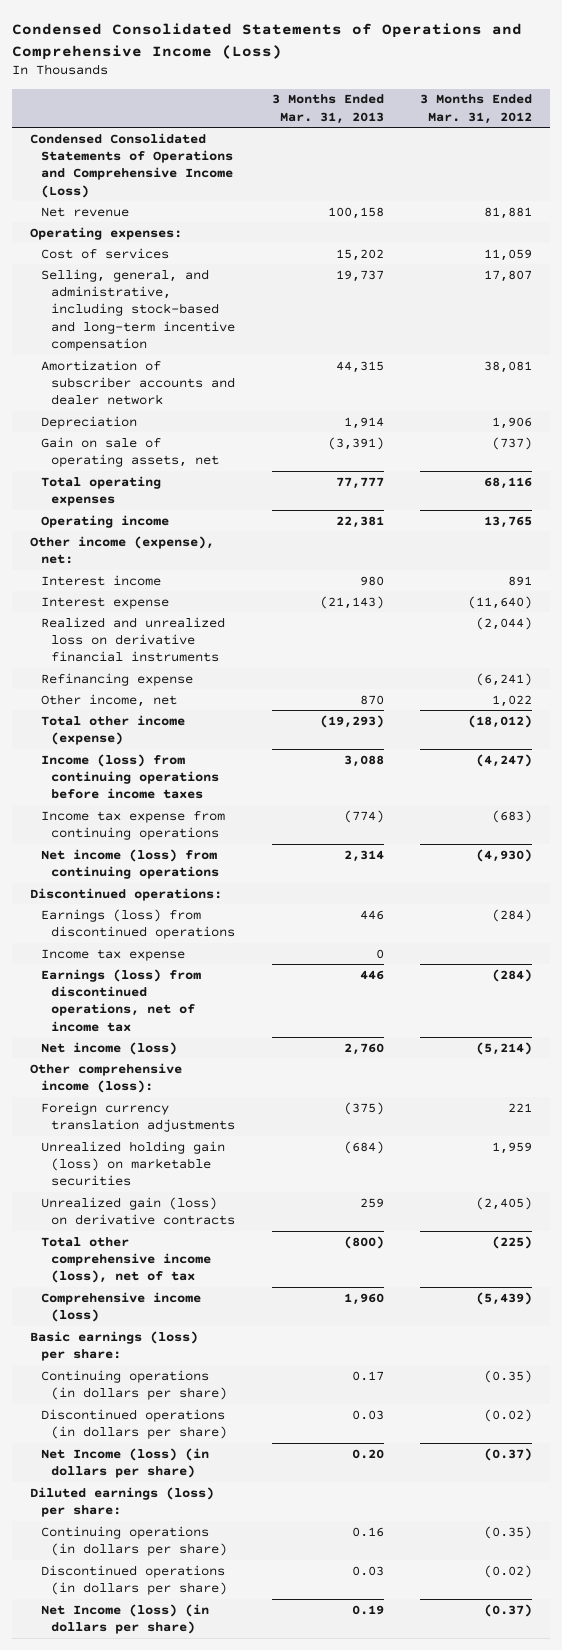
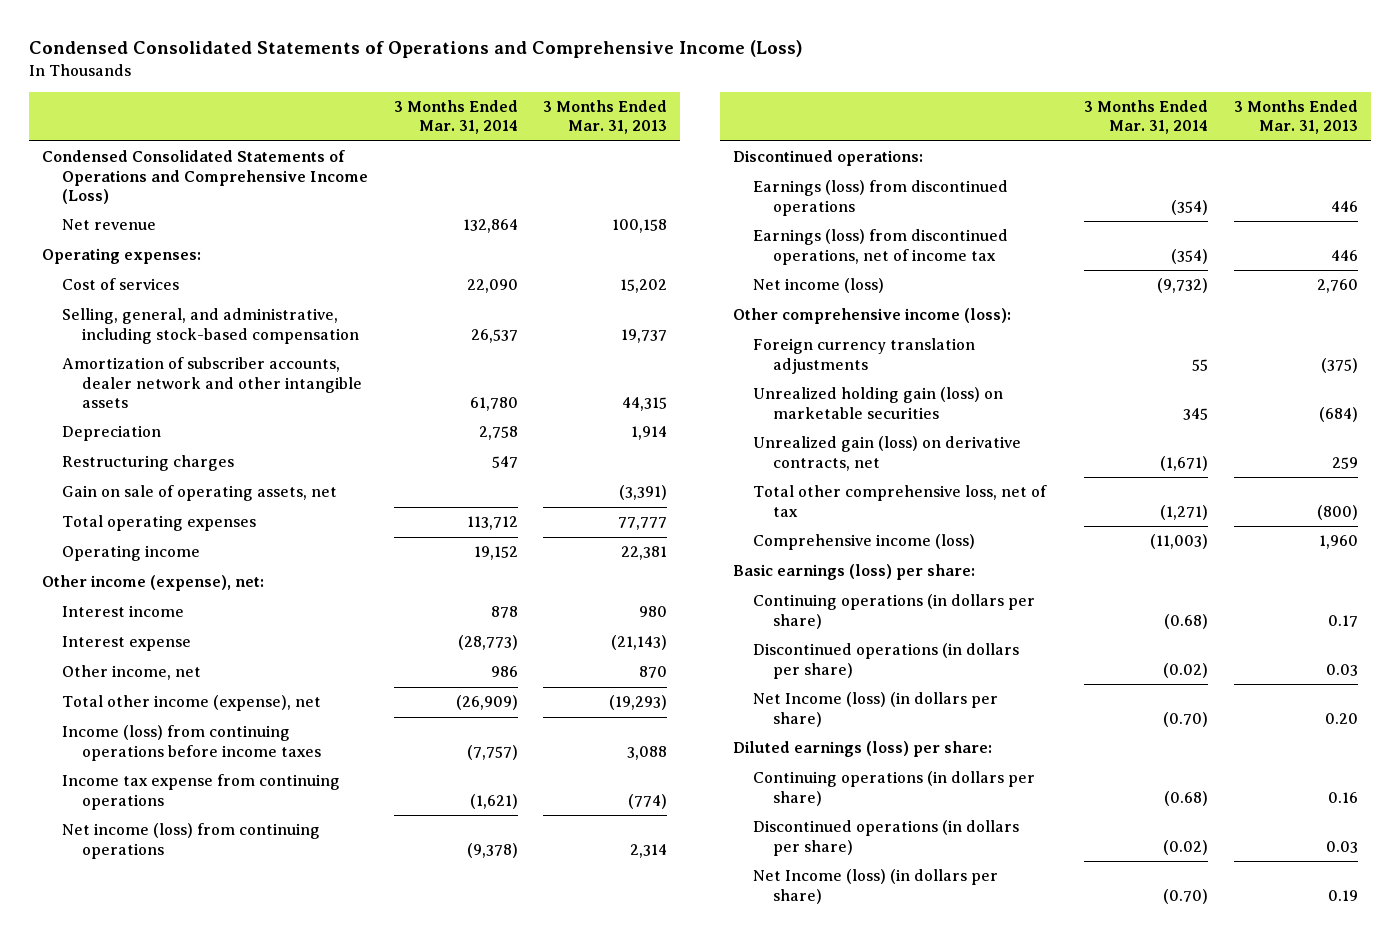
[419,94,532,124] 3 Months Ended Mar. 31, 2012 -> none
none -> [393,99,518,135] 3 Months Ended Mar. 31, 2014
[40,268,236,352] Selling, general, and administrative, including stock-based and long-term incentive compensation -> [62,308,360,344] Selling, general, and administrative, including stock-based compensation
[40,359,236,406] Amortization of subscriber accounts and dealer network -> [62,357,363,408] Amortization of subscriber accounts, dealer network and other intangible assets
none -> [62,455,235,472] Restructuring charges
[40,616,225,663] Realized and unrealized loss on derivative financial instruments -> none
[40,672,193,686] Refinancing expense -> none
[40,714,185,746] Total other income (expense) -> [62,695,322,712] Total other income (expense), net
[40,948,185,961] Income tax expense -> none
[40,1196,236,1226] Unrealized gain (loss) on derivative contracts -> [752,436,1021,471] Unrealized gain (loss) on derivative contracts, net
[40,1236,212,1284] Total other comprehensive income (loss), net of tax -> [752,485,1047,517] Total other comprehensive loss, net of tax

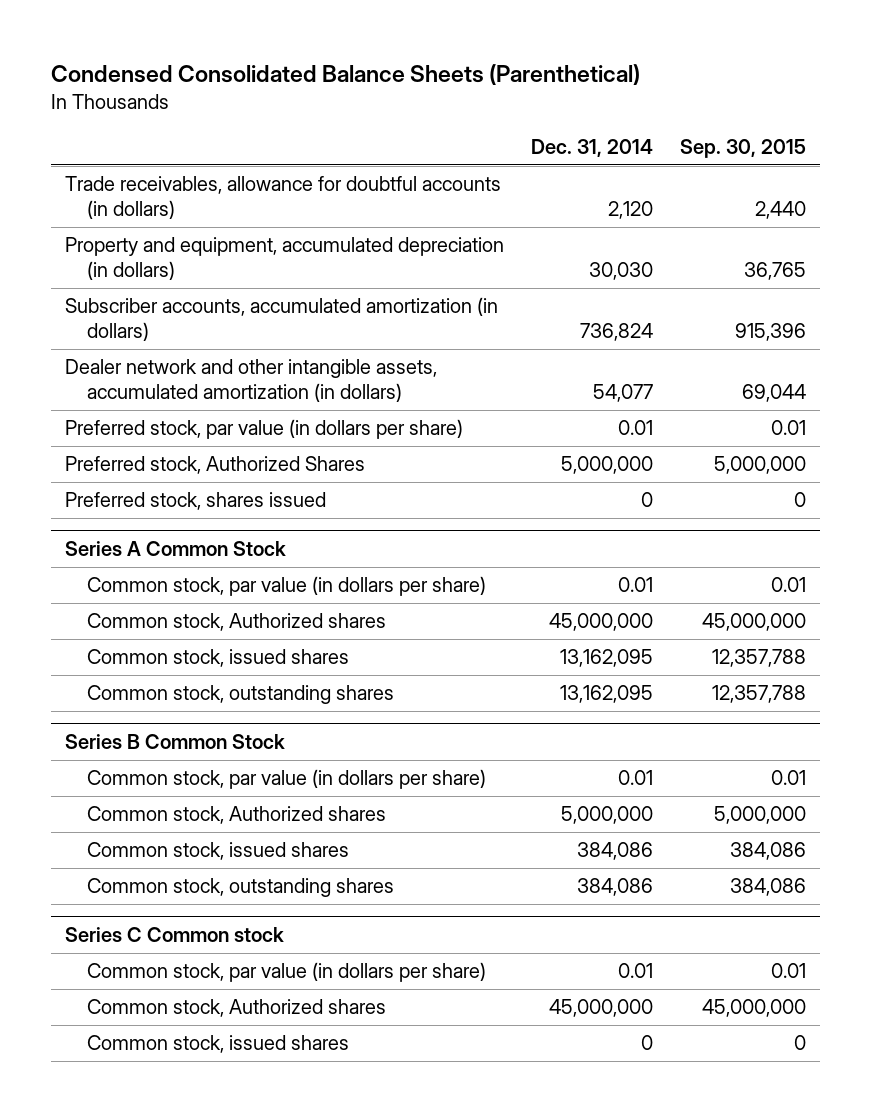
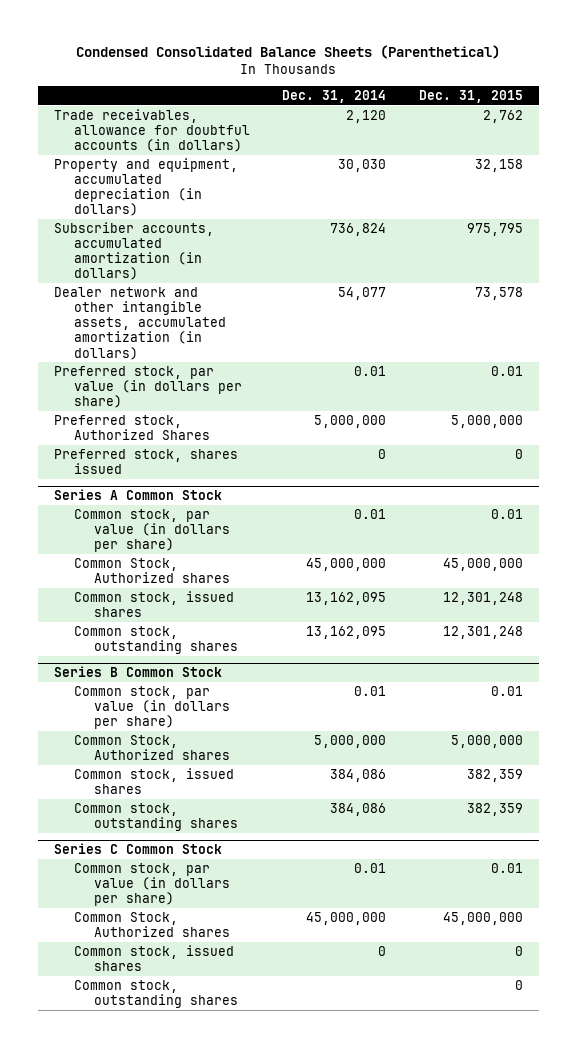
[680,139,807,159] Sep. 30, 2015 -> none
none -> [418,89,523,103] Dec. 31, 2015
[86,613,386,632] Common stock, Authorized shares -> [73,557,230,583] Common Stock, Authorized shares
[86,806,386,825] Common stock, Authorized shares -> [73,734,230,760] Common Stock, Authorized shares
[64,926,284,942] Series C Common stock -> [54,843,223,855] Series C Common Stock
[86,999,386,1018] Common stock, Authorized shares -> [73,911,230,937] Common Stock, Authorized shares
none -> [73,979,238,1008] Common stock, outstanding shares

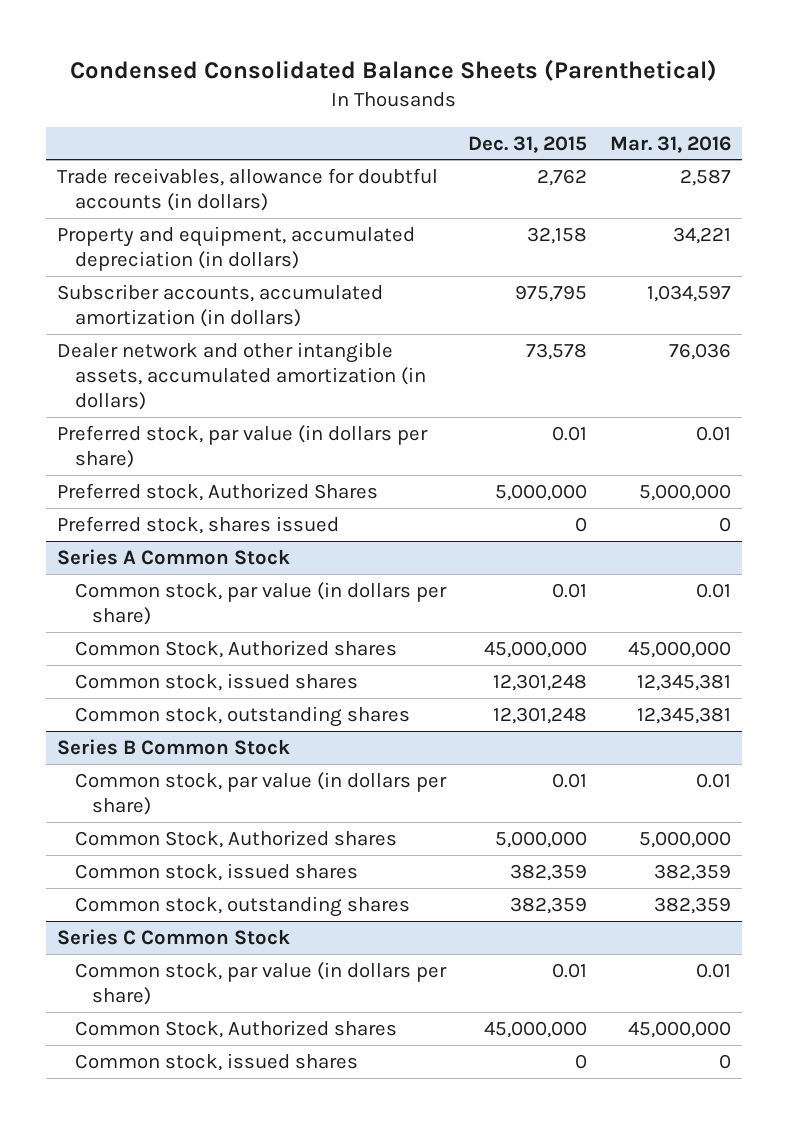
[282,89,387,103] Dec. 31, 2014 -> none
none -> [610,135,732,153] Mar. 31, 2016
[73,979,238,1008] Common stock, outstanding shares -> none

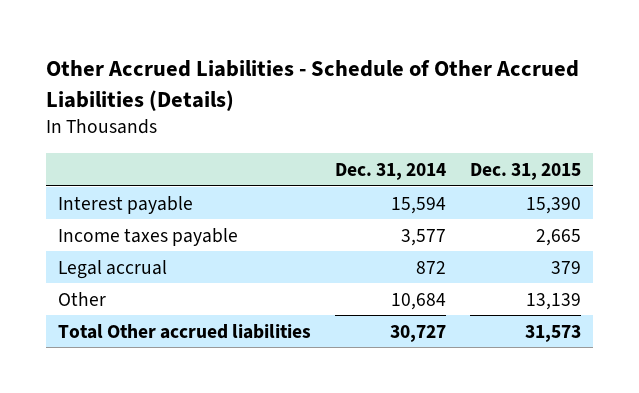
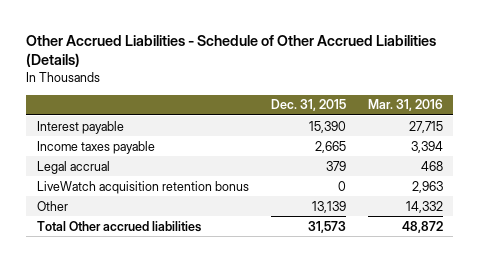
[335,162,447,180] Dec. 31, 2014 -> none
none -> [367,99,443,112] Mar. 31, 2016
none -> [36,180,249,194] LiveWatch acquisition retention bonus

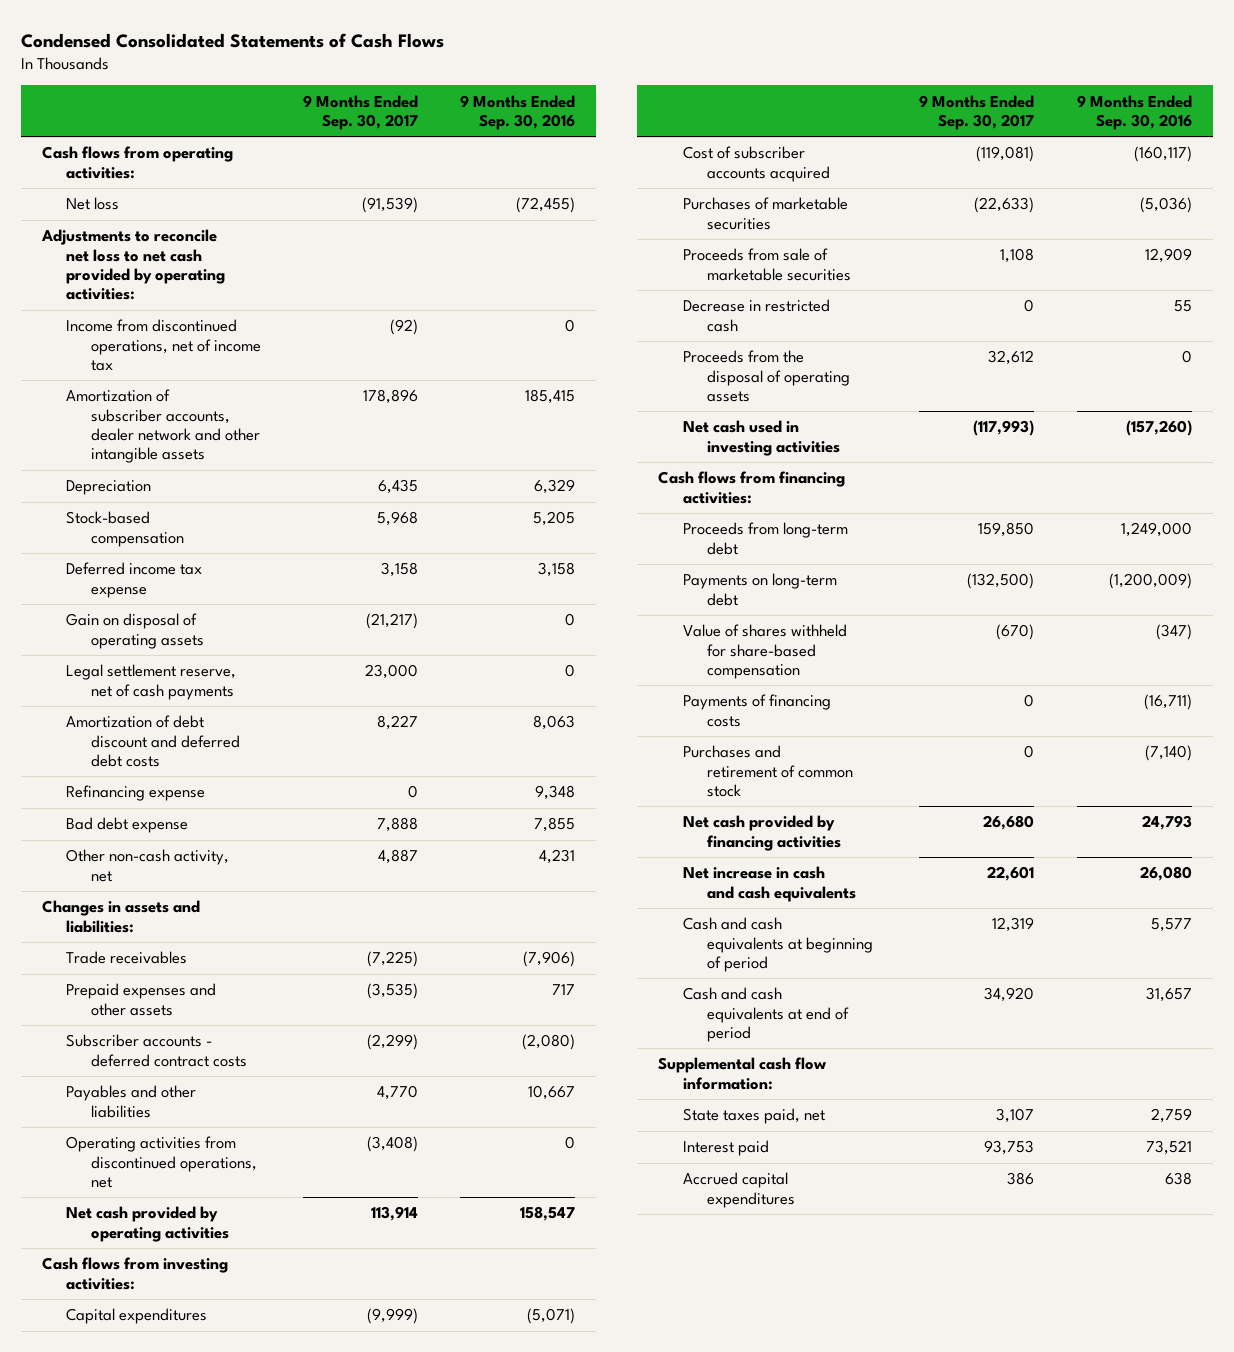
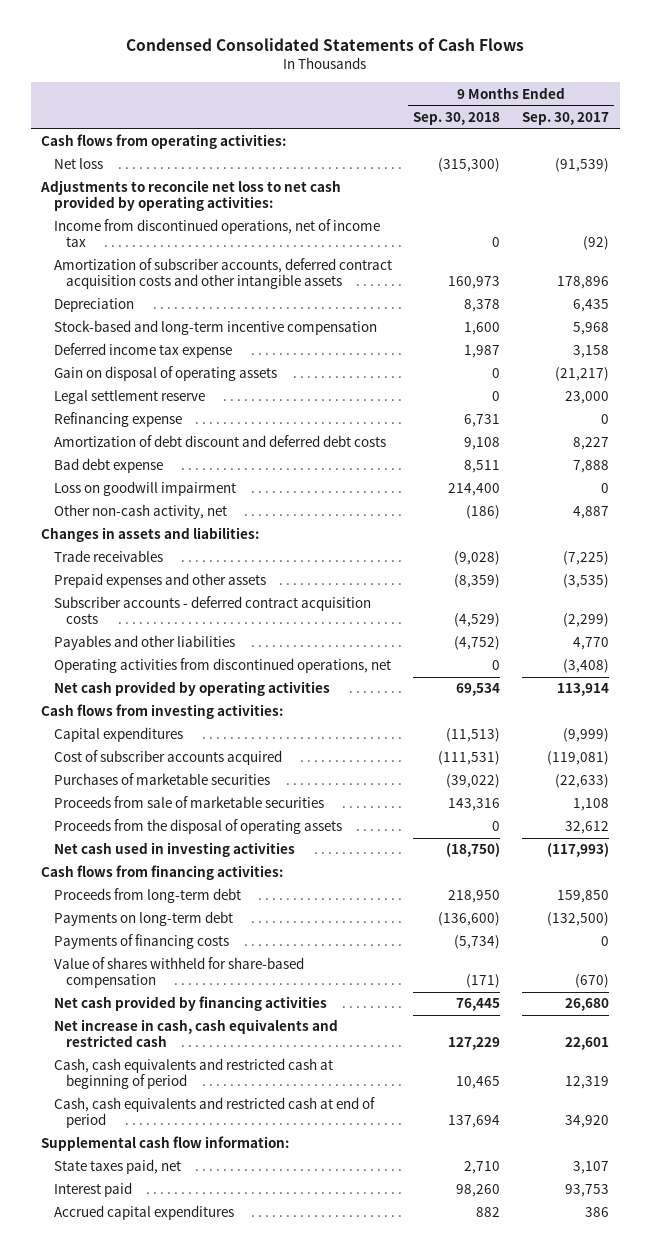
[460,94,576,130] 9 Months Ended Sep. 30, 2016 -> none
none -> [413,111,501,125] Sep. 30, 2018
[66,389,260,464] Amortization of subscriber accounts, dealer network and other intangible assets -> [53,258,392,290] Amortization of subscriber accounts, deferred contract acquisition costs and other intangible assets
[66,511,184,547] Stock-based compensation -> [53,320,377,336] Stock-based and long-term incentive compensation
[66,664,237,700] Legal settlement reserve, net of cash payments -> [53,390,205,405] Legal settlement reserve
[66,715,240,767] Amortization of debt discount and deferred debt costs -> [53,435,386,448] Amortization of debt discount and deferred debt costs
none -> [53,481,236,497] Loss on goodwill impairment
[66,1034,247,1067] Subscriber accounts - deferred contract costs -> [53,596,371,625] Subscriber accounts - deferred contract acquisition costs
[682,299,830,332] Decrease in restricted cash -> none
[682,745,854,797] Purchases and retirement of common stock -> none
[682,624,847,679] Value of shares withheld for share-based compensation -> [53,957,304,989] Value of shares withheld for share-based compensation
[682,866,857,902] Net increase in cash and cash equivalents -> [53,1019,338,1048] Net increase in cash, cash equivalents and restricted cash
[682,917,874,972] Cash and cash equivalents at beginning of period -> [53,1058,333,1090] Cash, cash equivalents and restricted cash at beginning of period
[682,987,850,1042] Cash and cash equivalents at end of period -> [53,1097,375,1129] Cash, cash equivalents and restricted cash at end of period

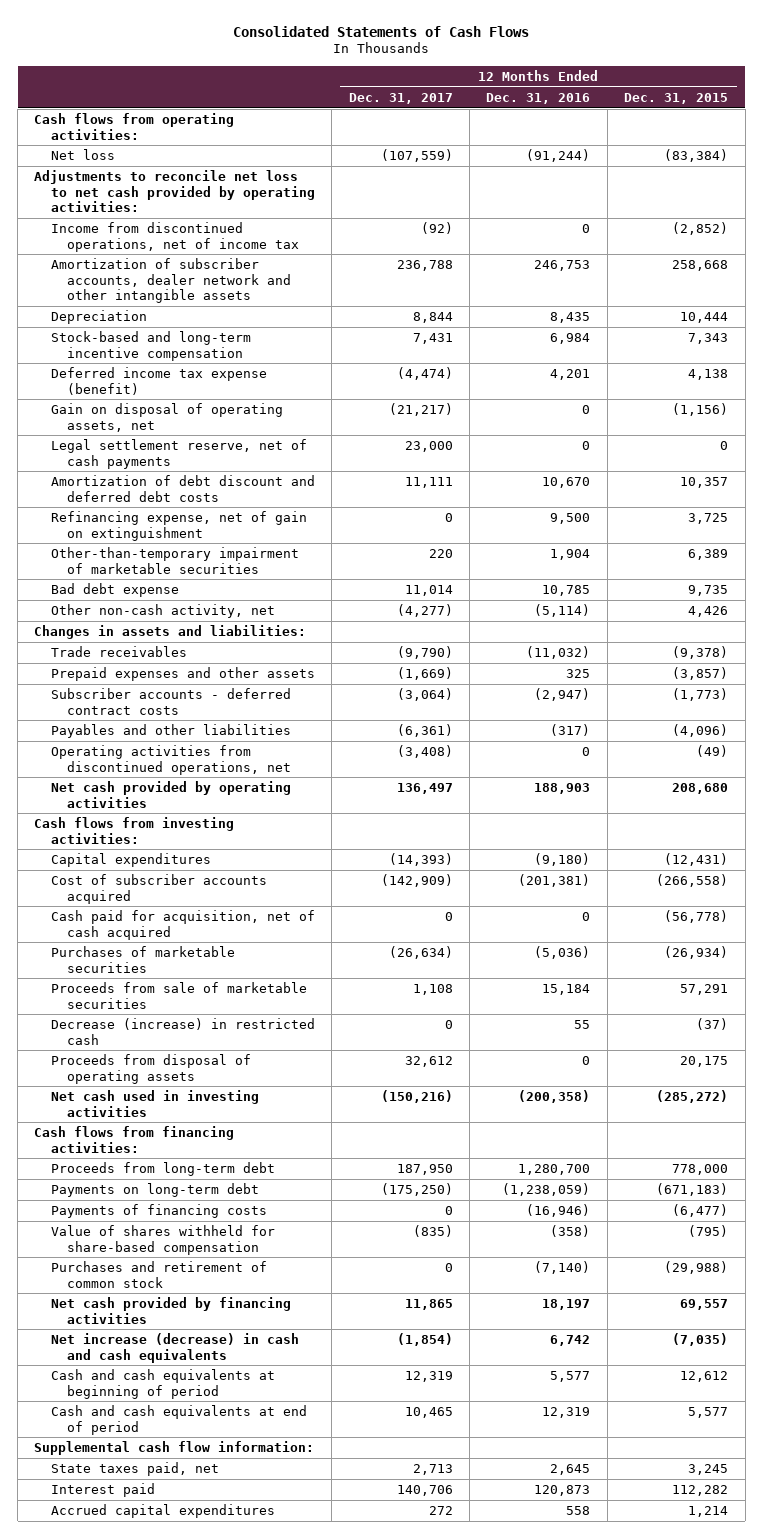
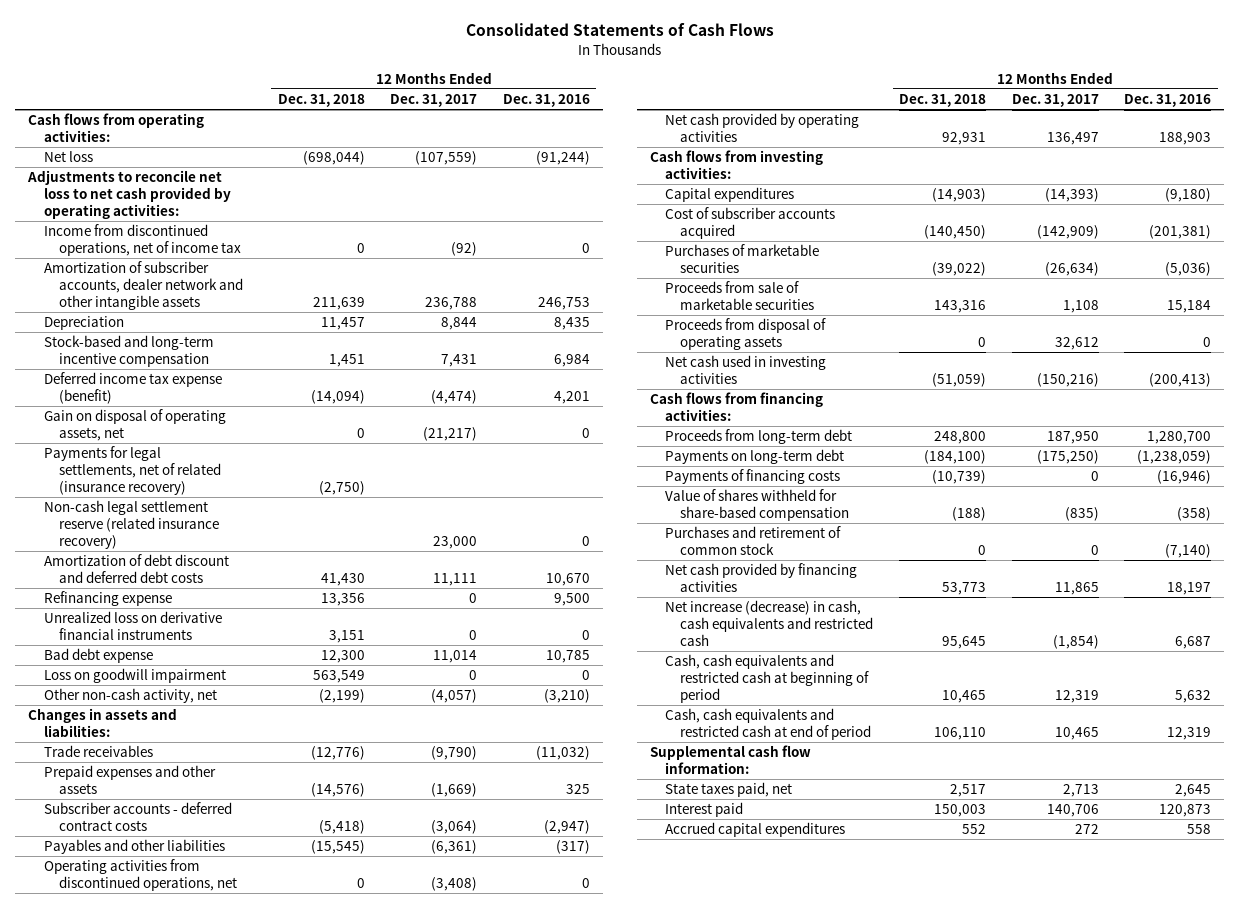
[624,92,729,104] Dec. 31, 2015 -> none
none -> [277,94,365,108] Dec. 31, 2018
none -> [43,446,222,496] Payments for legal settlements, net of related (insurance recovery)
[50,438,307,469] Legal settlement reserve, net of cash payments -> [43,500,220,550] Non-cash legal settlement reserve (related insurance recovery)
[50,510,307,541] Refinancing expense, net of gain on extinguishment -> none
[50,546,299,574] Other-than-temporary impairment of marketable securities -> none
none -> [43,591,172,607] Refinancing expense
none -> [43,611,222,641] Unrealized loss on derivative financial instruments
none -> [43,668,226,684] Loss on goodwill impairment
[396,603,453,617] (4,277) -> [431,689,478,704] (4,057)
[534,603,591,617] (5,114) -> [543,689,590,704] (3,210)
[50,909,315,940] Cash paid for acquisition, net of cash acquired -> none
[50,1017,315,1045] Decrease (increase) in restricted cash -> none
[518,1089,591,1103] (200,358) -> [1149,373,1212,388] (200,413)
[50,1332,299,1363] Net increase (decrease) in cash and cash equivalents -> [665,600,874,647] Net increase (decrease) in cash, cash equivalents and restricted cash
[550,1334,591,1346] 6,742 -> [1175,636,1212,650] 6,687
[50,1368,275,1399] Cash and cash equivalents at beginning of period -> [665,654,870,704] Cash, cash equivalents and restricted cash at beginning of period
[550,1370,591,1382] 5,577 -> [1175,690,1212,704] 5,632
[50,1404,307,1435] Cash and cash equivalents at end of period -> [665,708,872,741] Cash, cash equivalents and restricted cash at end of period

